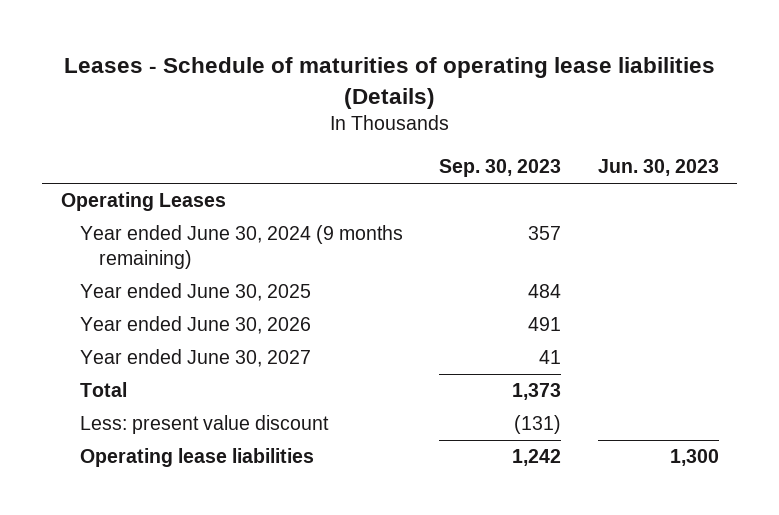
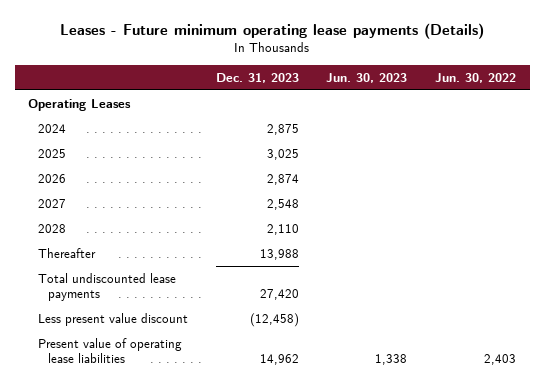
[63,56,715,109] Leases - Schedule of maturities of operating lease liabilities (Details) -> [60,22,485,39] Leases - Future minimum operating lease payments (Details)
[439,159,562,178] Sep. 30, 2023 -> none
none -> [215,72,299,83] Dec. 31, 2023
none -> [434,72,516,83] Jun. 30, 2022
[79,225,403,270] Year ended June 30, 2024 (9 months remaining) -> none
[79,283,311,302] Year ended June 30, 2025 -> [38,124,67,134] 2024
[79,316,311,335] Year ended June 30, 2026 -> [38,149,67,159] 2025
[79,349,311,368] Year ended June 30, 2027 -> [38,174,67,184] 2026
none -> [38,199,67,209] 2027
none -> [38,224,67,234] 2028
none -> [38,248,97,259] Thereafter
[79,382,127,398] Total -> [38,273,177,302] Total undiscounted lease payments
[79,415,329,435] Less: present value discount -> [38,313,189,327] Less present value discount
[79,448,314,468] Operating lease liabilities -> [38,338,183,364] Present value of operating lease liabilities
[669,449,719,467] 1,300 -> [375,354,408,366] 1,338

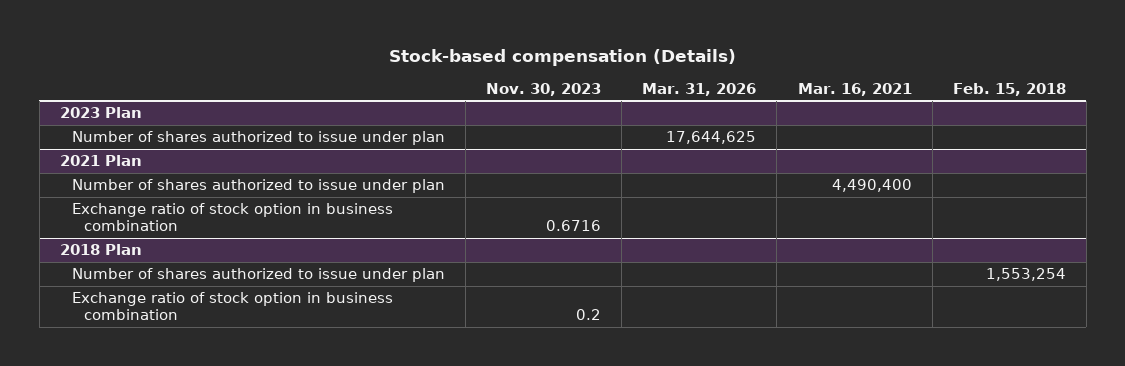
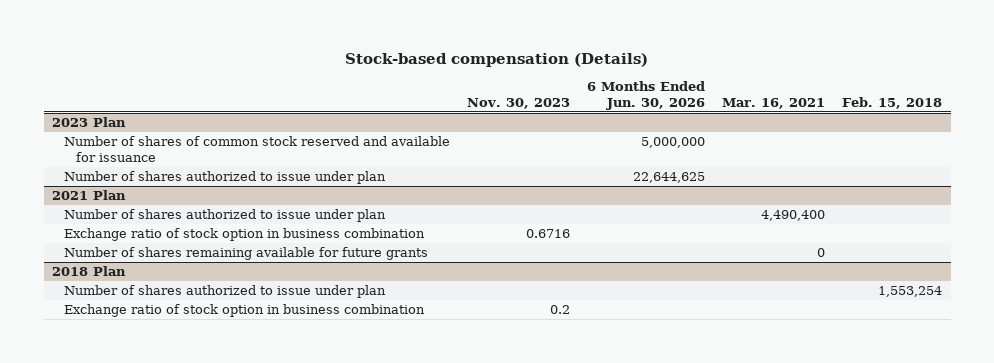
[642,82,757,96] Mar. 31, 2026 -> none
none -> [587,80,706,110] 6 Months Ended Jun. 30, 2026
none -> [63,136,450,163] Number of shares of common stock reserved and available for issuance
none -> [63,247,428,261] Number of shares remaining available for future grants

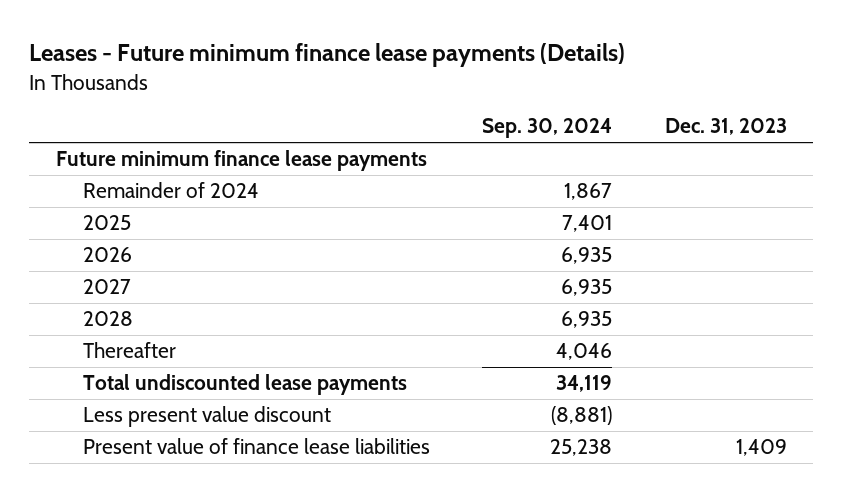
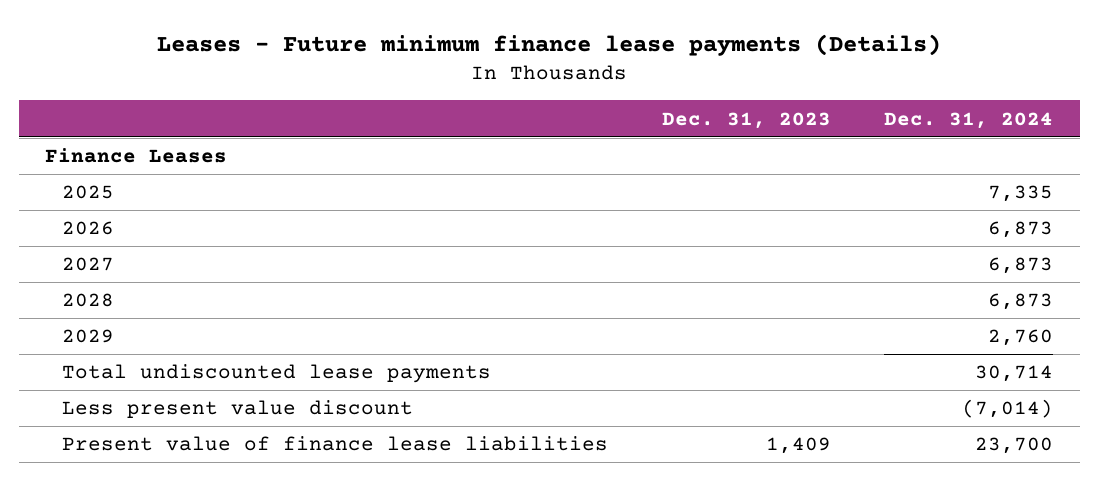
[482,118,613,139] Sep. 30, 2024 -> none
none -> [884,111,1054,129] Dec. 31, 2024
[82,182,259,199] Remainder of 2024 -> none
[55,150,427,172] Future minimum finance lease payments -> [45,148,228,164] Finance Leases
[82,342,176,359] Thereafter -> none
none -> [61,329,114,344] 2029

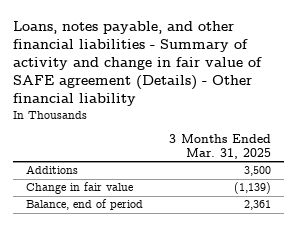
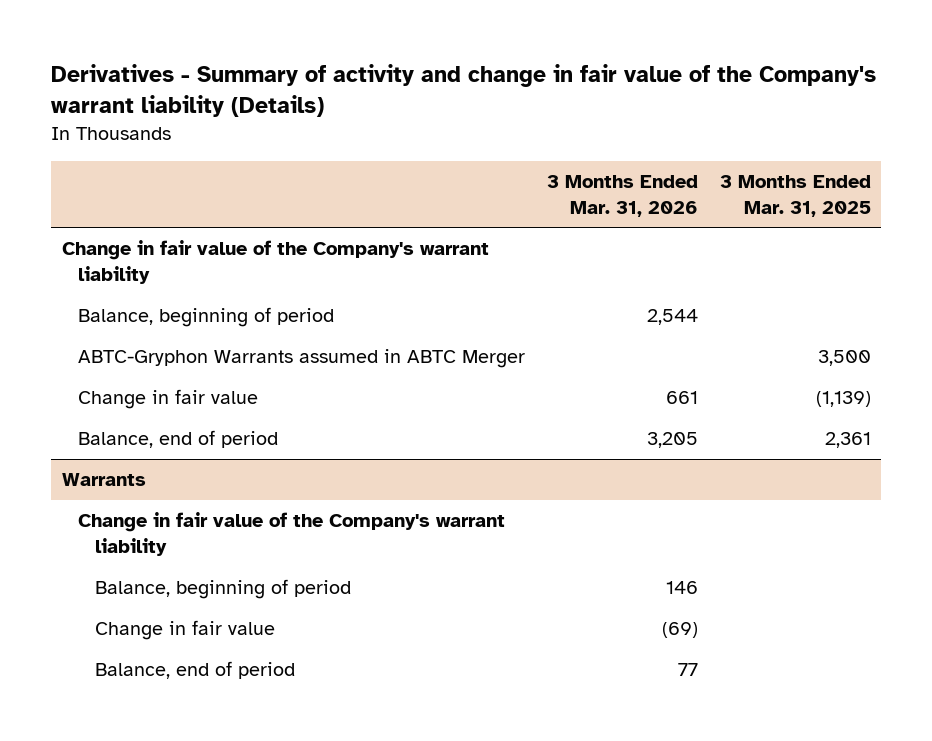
[12,20,262,107] Loans, notes payable, and other financial liabilities - Summary of activity and change in fair value of SAFE agreement (Details) - Other financial liability -> [51,64,877,118] Derivatives - Summary of activity and change in fair value of the Company's warrant liability (Details)
none -> [546,174,698,217] 3 Months Ended Mar. 31, 2026
none -> [61,240,489,285] Change in fair value of the Company's warrant liability
none -> [78,307,335,328] Balance, beginning of period
[25,165,78,175] Additions -> [78,349,526,369] ABTC-Gryphon Warrants assumed in ABTC Merger
none -> [61,473,146,487] Warrants
none -> [78,512,506,557] Change in fair value of the Company's warrant liability
none -> [95,579,352,600] Balance, beginning of period
none -> [95,620,276,641] Change in fair value
none -> [95,661,296,680] Balance, end of period

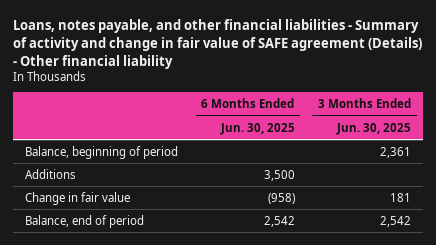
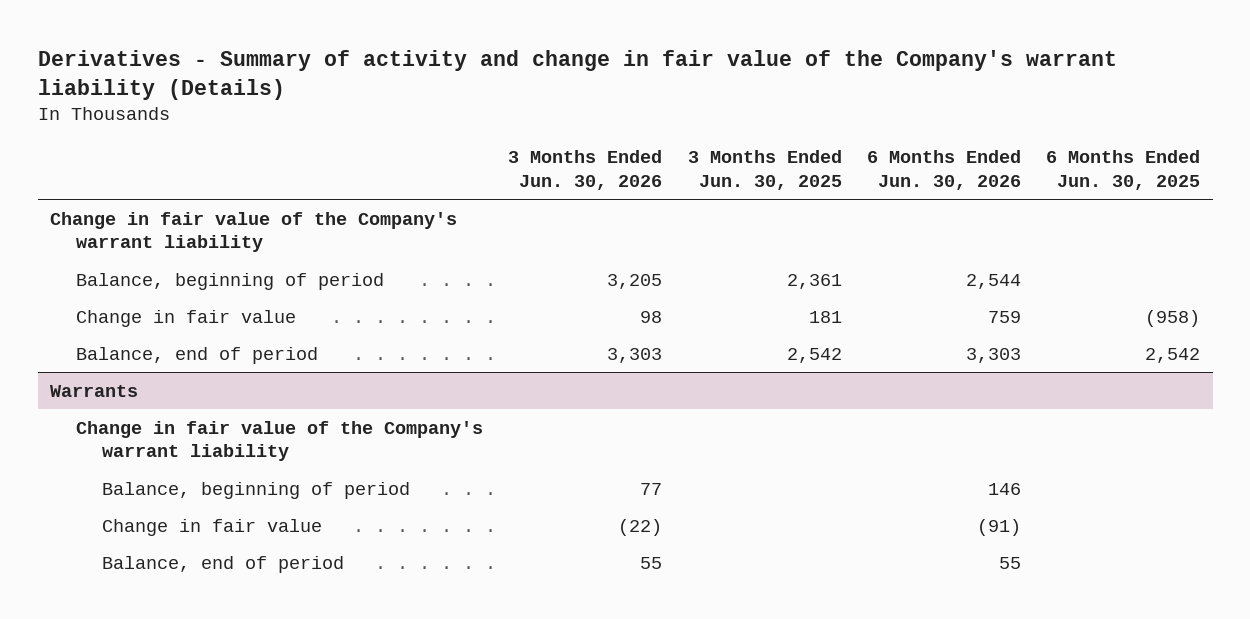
[12,19,422,69] Loans, notes payable, and other financial liabilities - Summary of activity and change in fair value of SAFE agreement (Details) - Other financial liability -> [37,50,1117,101] Derivatives - Summary of activity and change in fair value of the Company's warrant liability (Details)
none -> [508,150,663,191] 3 Months Ended Jun. 30, 2026
none -> [866,150,1021,191] 6 Months Ended Jun. 30, 2026
none -> [50,211,458,253] Change in fair value of the Company's warrant liability
[24,168,76,179] Additions -> none
none -> [50,384,139,397] Warrants
none -> [76,420,484,462] Change in fair value of the Company's warrant liability
none -> [102,481,411,499] Balance, beginning of period
none -> [102,518,323,536] Change in fair value
none -> [102,555,345,573] Balance, end of period

